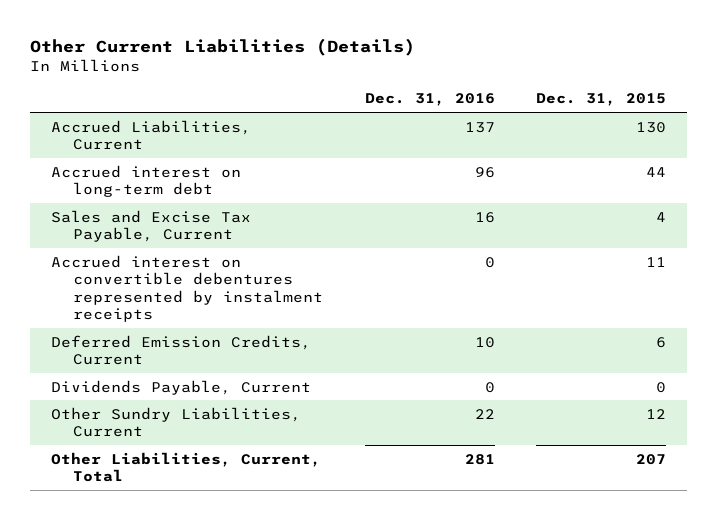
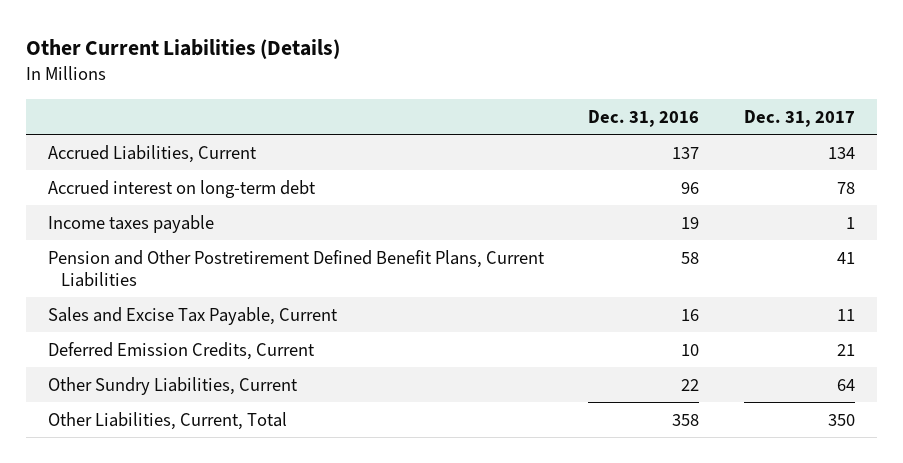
[536,93,667,107] Dec. 31, 2015 -> none
none -> [743,109,855,127] Dec. 31, 2017
none -> [48,214,215,233] Income taxes payable
none -> [48,249,546,287] Pension and Other Postretirement Defined Benefit Plans, Current Liabilities
[51,254,324,323] Accrued interest on convertible debentures represented by instalment receipts -> none
[51,379,312,395] Dividends Payable, Current -> none
[464,453,495,465] 281 -> [672,413,700,426] 358

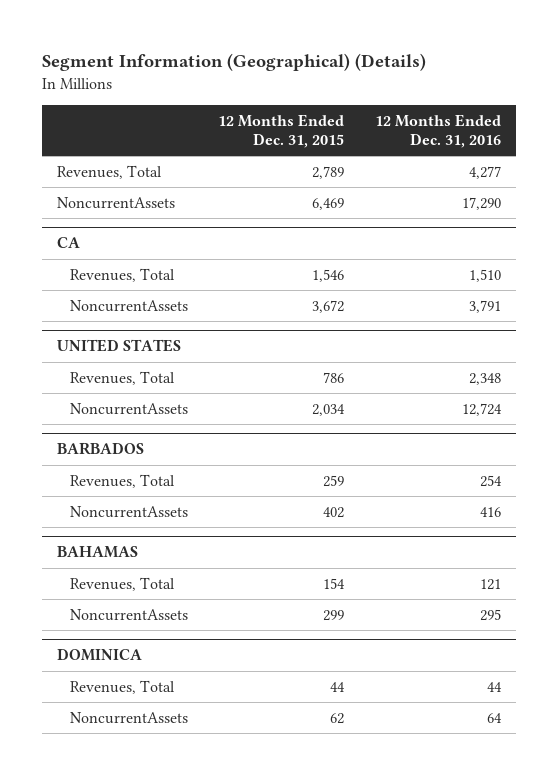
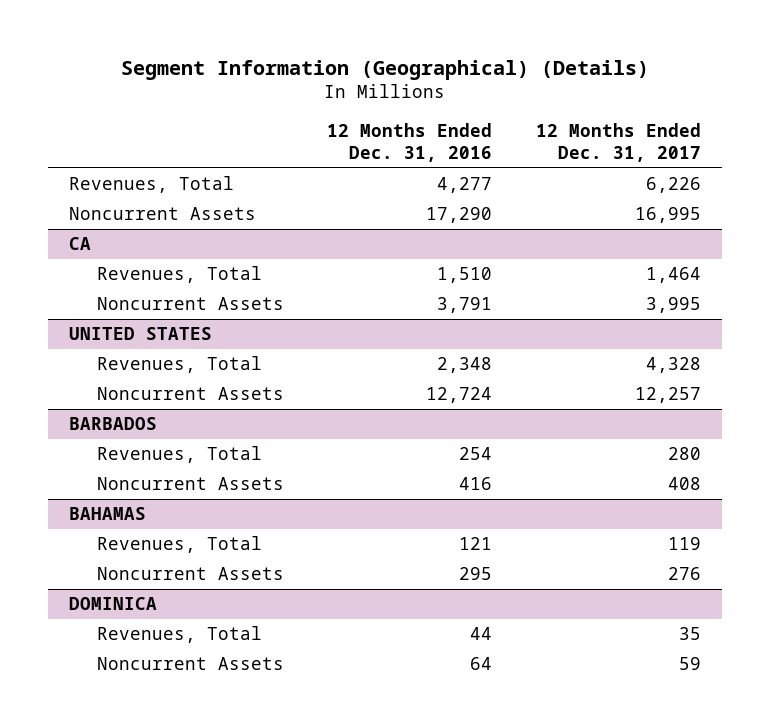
[218,113,345,148] 12 Months Ended Dec. 31, 2015 -> none
none -> [535,122,701,162] 12 Months Ended Dec. 31, 2017
[57,196,176,209] NoncurrentAssets -> [69,207,257,221] Noncurrent Assets
[70,299,189,312] NoncurrentAssets -> [96,297,284,311] Noncurrent Assets
[70,402,189,415] NoncurrentAssets -> [96,387,284,401] Noncurrent Assets
[70,505,189,518] NoncurrentAssets -> [96,477,284,491] Noncurrent Assets
[70,608,189,621] NoncurrentAssets -> [96,567,284,581] Noncurrent Assets
[70,711,189,724] NoncurrentAssets -> [96,657,284,671] Noncurrent Assets

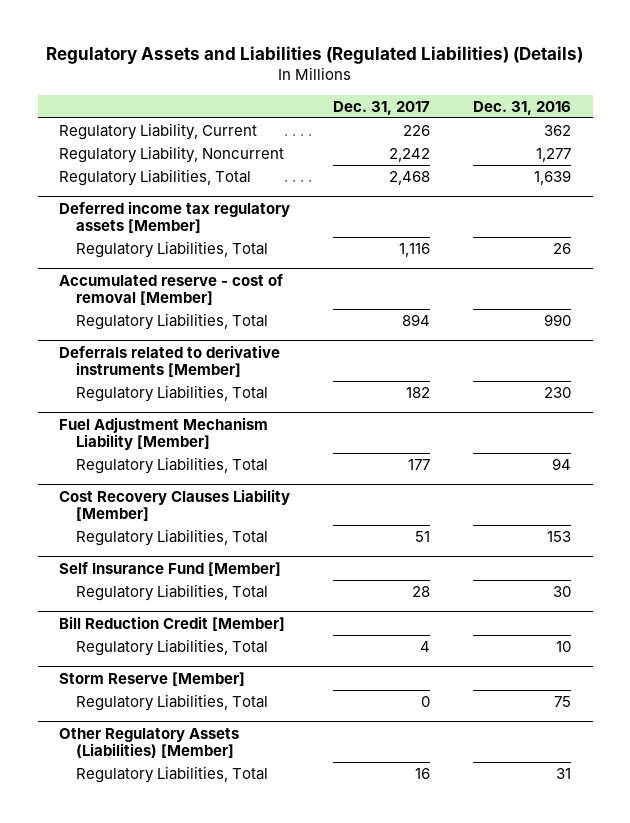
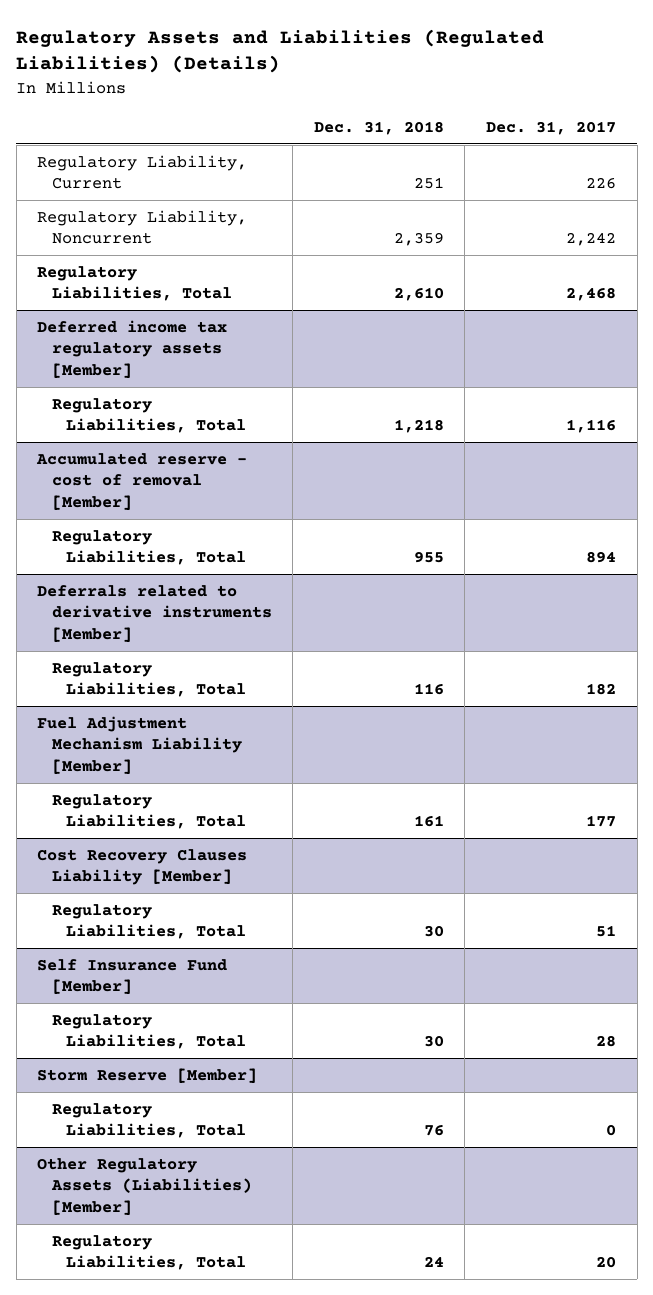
[473,100,572,115] Dec. 31, 2016 -> none
none -> [313,120,444,135] Dec. 31, 2018
[59,615,286,631] Bill Reduction Credit [Member] -> none
[76,638,269,656] Regulatory Liabilities, Total -> none
[415,767,431,779] 16 -> [596,1256,617,1269] 20

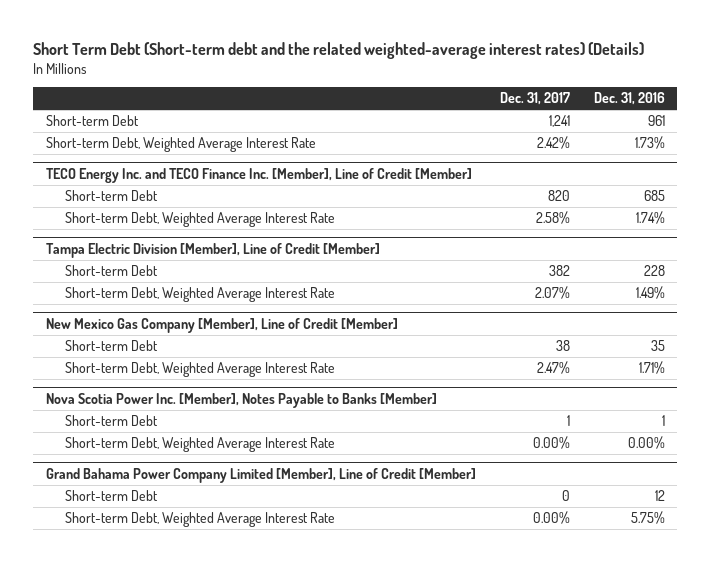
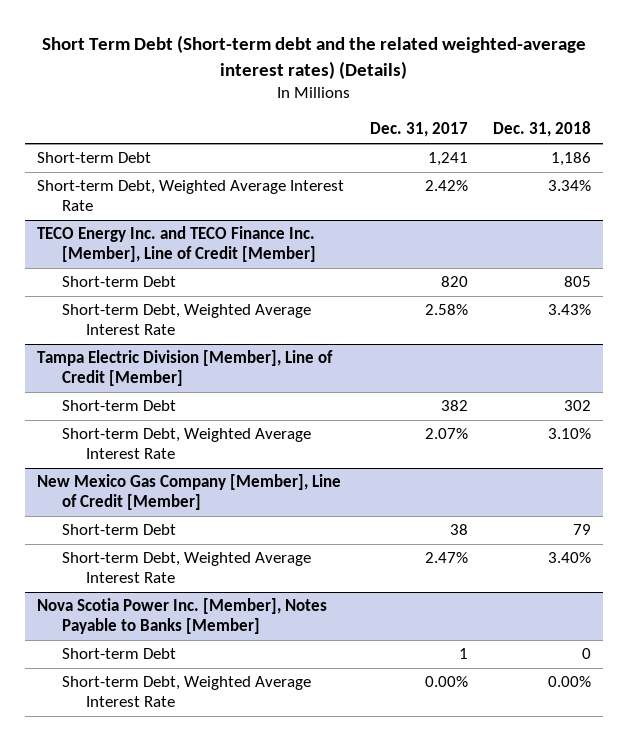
[593,92,665,106] Dec. 31, 2016 -> none
none -> [492,121,591,138] Dec. 31, 2018
[45,467,476,483] Grand Bahama Power Company Limited [Member], Line of Credit [Member] -> none
[64,490,158,502] Short-term Debt -> none
[64,512,335,528] Short-term Debt, Weighted Average Interest Rate -> none

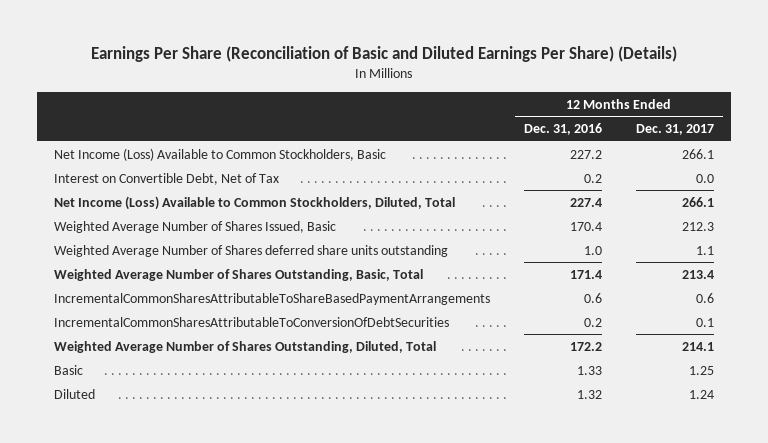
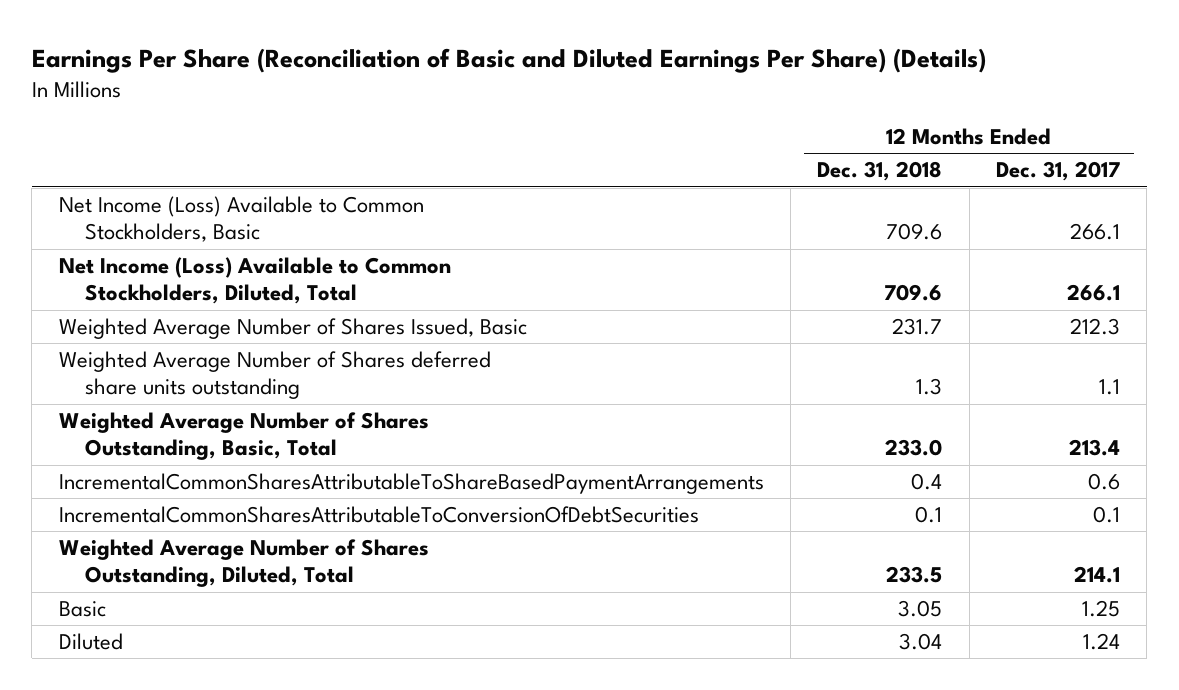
[523,123,602,136] Dec. 31, 2016 -> none
none -> [817,161,943,182] Dec. 31, 2018
[53,172,279,185] Interest on Convertible Debt, Net of Tax -> none

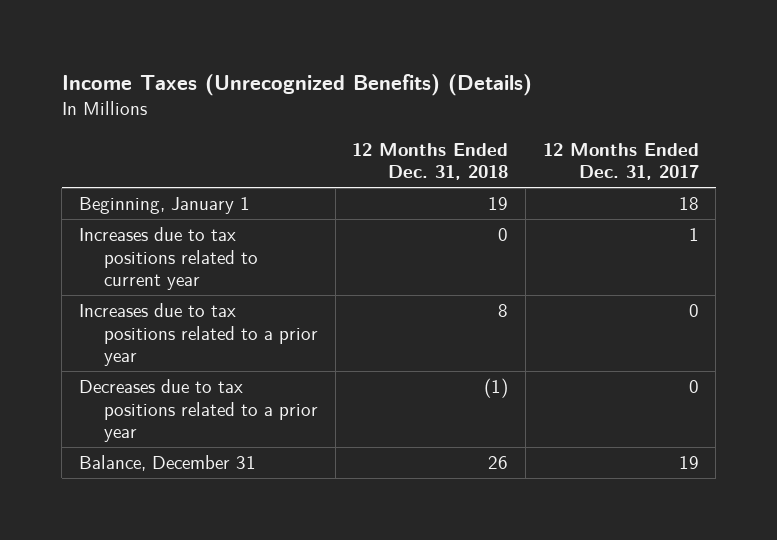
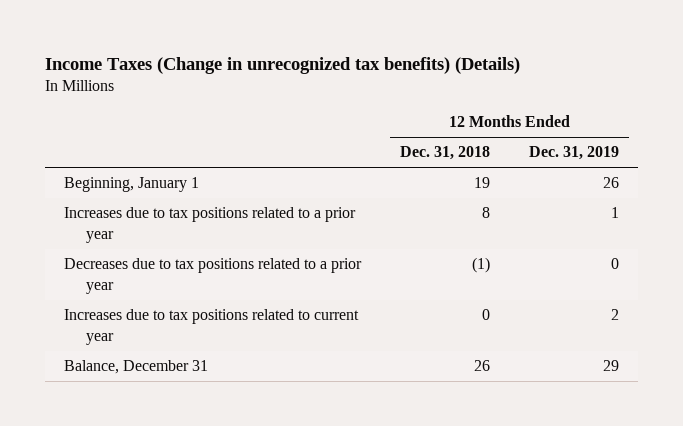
[61,74,532,97] Income Taxes (Unrecognized Benefits) (Details) -> [44,56,520,74] Income Taxes (Change in unrecognized tax benefits) (Details)
[542,142,699,181] 12 Months Ended Dec. 31, 2017 -> none
none -> [528,146,619,161] Dec. 31, 2019
[78,227,259,291] Increases due to tax positions related to current year -> [64,309,360,345] Increases due to tax positions related to current year

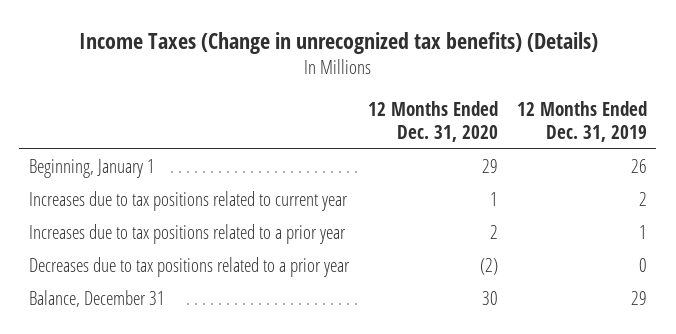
[400,146,491,161] Dec. 31, 2018 -> none
none -> [367,101,498,143] 12 Months Ended Dec. 31, 2020
[64,309,360,345] Increases due to tax positions related to current year -> [28,191,348,212] Increases due to tax positions related to current year

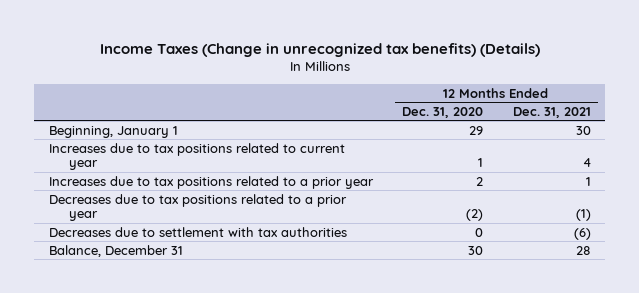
[516,101,647,143] 12 Months Ended Dec. 31, 2019 -> none
none -> [512,106,591,118] Dec. 31, 2021
none -> [48,226,347,237] Decreases due to settlement with tax authorities

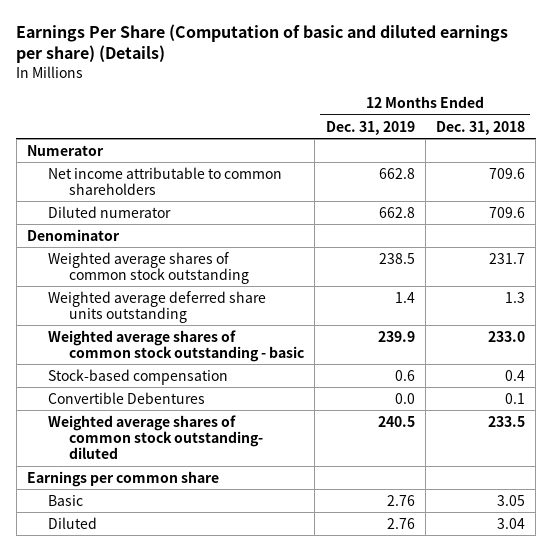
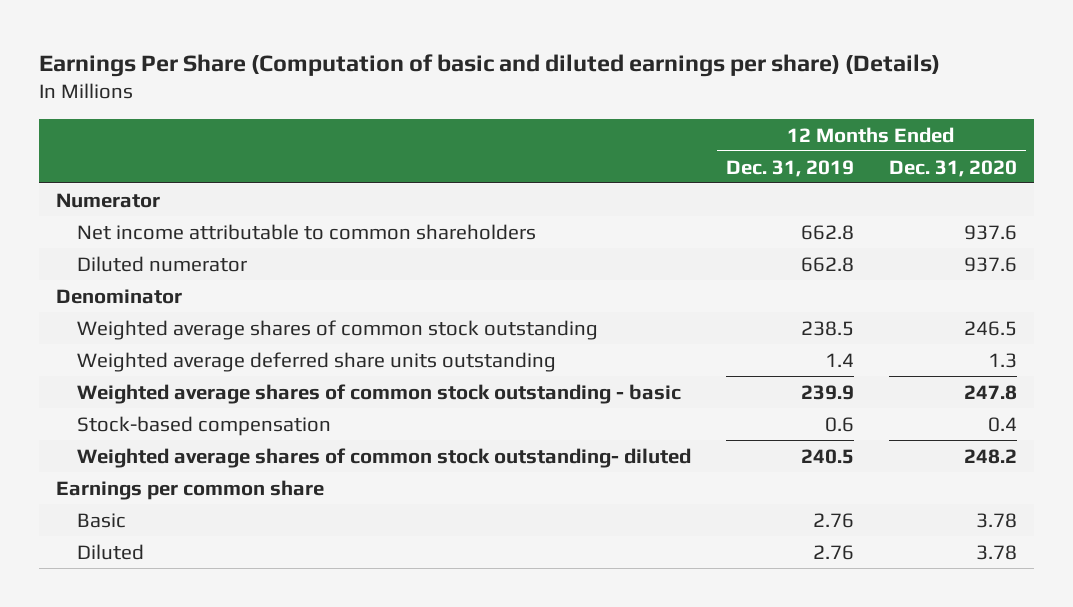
[435,120,525,135] Dec. 31, 2018 -> none
none -> [888,159,1017,177] Dec. 31, 2020
[47,391,205,404] Convertible Debentures -> none

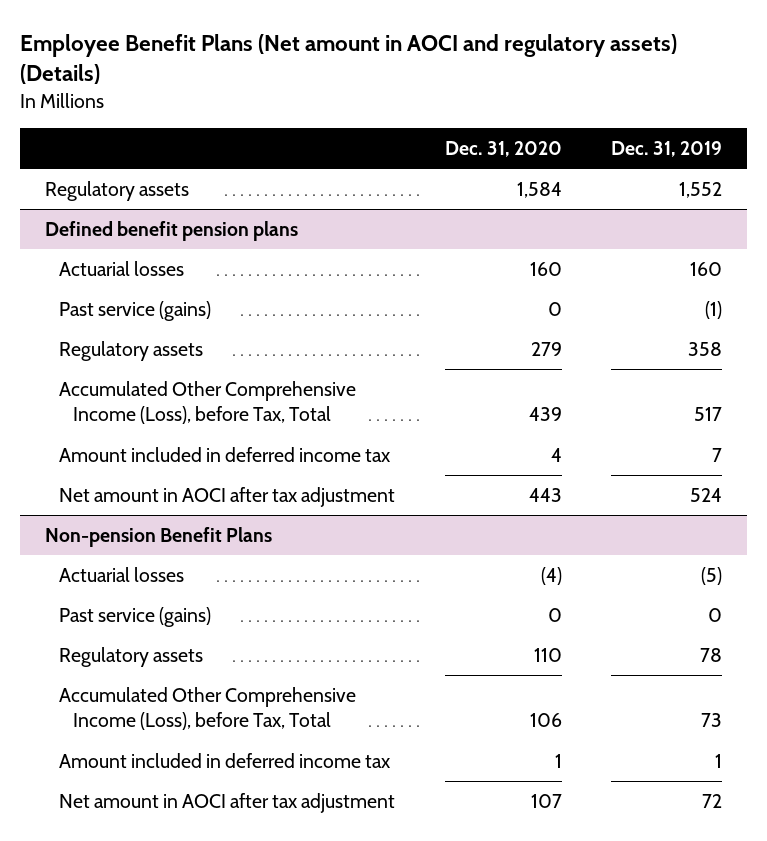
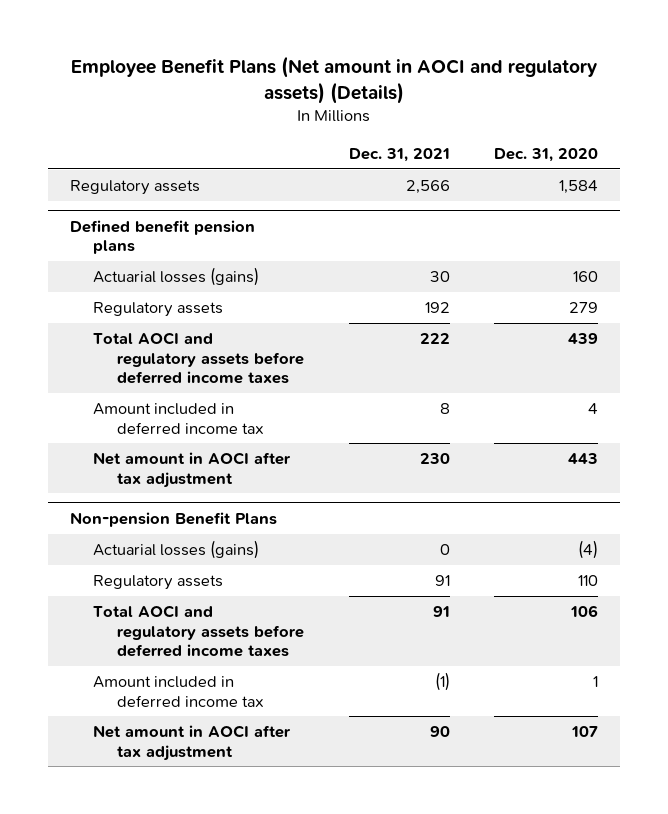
[611,140,723,157] Dec. 31, 2019 -> none
none -> [348,147,450,162] Dec. 31, 2021
[59,301,212,322] Past service (gains) -> none
[59,261,185,277] Actuarial losses -> [93,267,260,287] Actuarial losses (gains)
[59,381,357,425] Accumulated Other Comprehensive Income (Loss), before Tax, Total -> [93,332,304,385] Total AOCI and regulatory assets before deferred income taxes
[59,607,212,628] Past service (gains) -> none
[59,567,185,583] Actuarial losses -> [93,540,260,560] Actuarial losses (gains)
[59,687,357,731] Accumulated Other Comprehensive Income (Loss), before Tax, Total -> [93,605,304,658] Total AOCI and regulatory assets before deferred income taxes

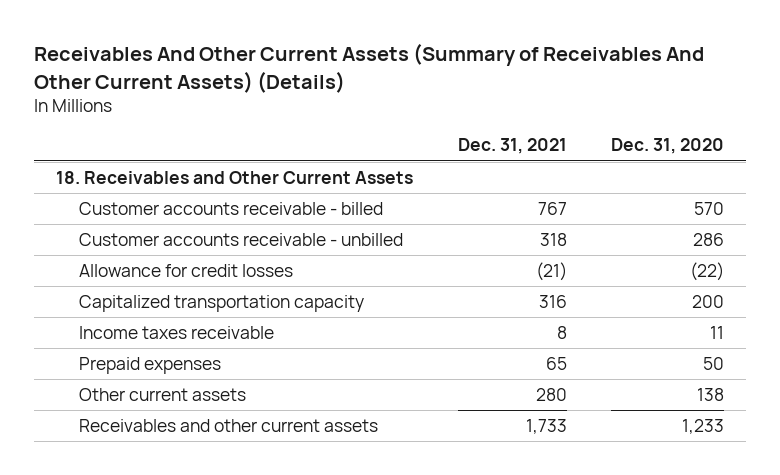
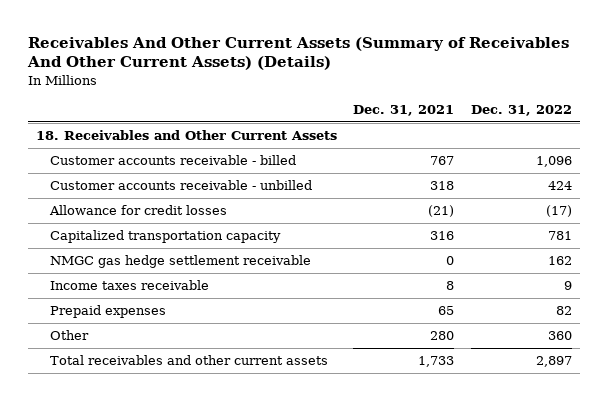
[610,138,724,155] Dec. 31, 2020 -> none
none -> [470,105,572,117] Dec. 31, 2022
none -> [49,254,311,268] NMGC gas hedge settlement receivable
[78,387,246,401] Other current assets -> [49,329,89,340] Other
[78,418,378,432] Receivables and other current assets -> [49,354,328,365] Total receivables and other current assets

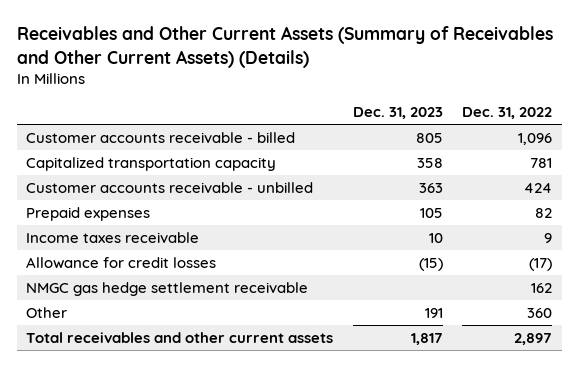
[27,36,570,71] Receivables And Other Current Assets (Summary of Receivables And Other Current Assets) (Details) -> [16,26,553,68] Receivables and Other Current Assets (Summary of Receivables and Other Current Assets) (Details)
[353,105,455,117] Dec. 31, 2021 -> none
none -> [352,107,443,120] Dec. 31, 2023
[36,129,338,140] 18. Receivables and Other Current Assets -> none
[49,229,281,243] Capitalized transportation capacity -> [26,156,277,171] Capitalized transportation capacity
[49,304,166,318] Prepaid expenses -> [26,206,151,221] Prepaid expenses
[49,279,209,290] Income taxes receivable -> [26,231,200,243] Income taxes receivable

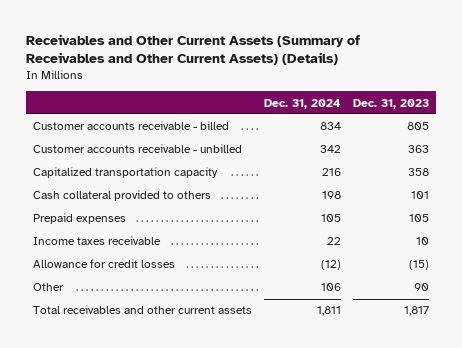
[461,107,552,120] Dec. 31, 2022 -> none
none -> [263,98,341,109] Dec. 31, 2024
[26,156,277,171] Capitalized transportation capacity -> [32,167,218,179] Capitalized transportation capacity
none -> [32,190,211,202] Cash collateral provided to others
[26,281,309,296] NMGC gas hedge settlement receivable -> none
[424,307,443,318] 191 -> [414,283,430,292] 90

